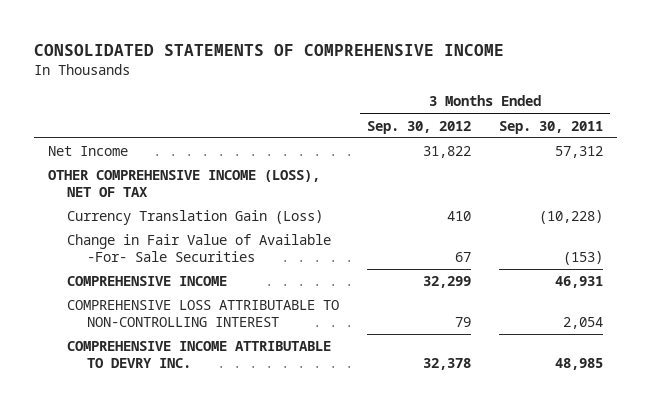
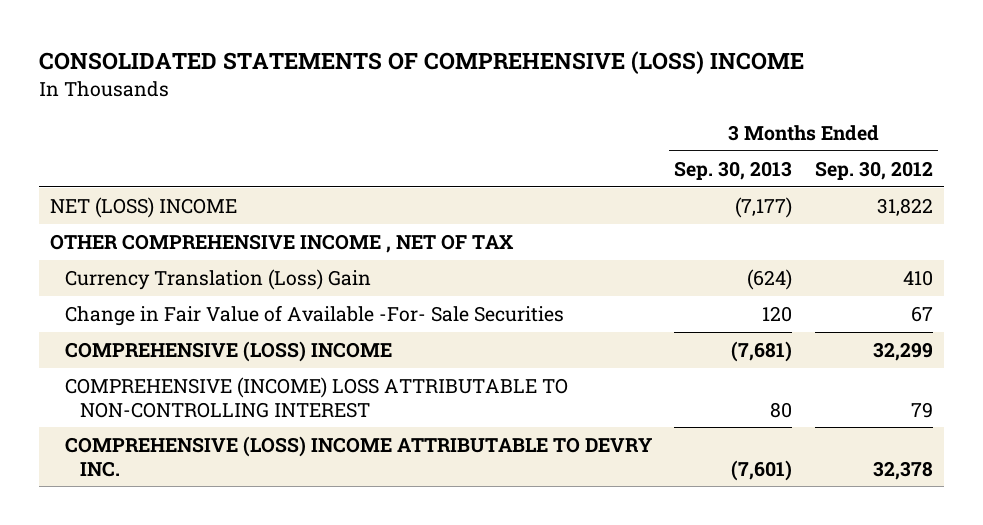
[34,43,505,56] CONSOLIDATED STATEMENTS OF COMPREHENSIVE INCOME -> [38,51,804,75] CONSOLIDATED STATEMENTS OF COMPREHENSIVE (LOSS) INCOME
[498,120,603,134] Sep. 30, 2011 -> none
none -> [674,160,793,180] Sep. 30, 2013
[48,146,129,157] Net Income -> [49,196,237,218] NET (LOSS) INCOME
[48,170,321,198] OTHER COMPREHENSIVE INCOME (LOSS), NET OF TAX -> [49,233,514,253] OTHER COMPREHENSIVE INCOME , NET OF TAX
[67,210,324,226] Currency Translation Gain (Loss) -> [65,268,372,290] Currency Translation (Loss) Gain
[67,276,228,287] COMPREHENSIVE INCOME -> [65,340,393,362] COMPREHENSIVE (LOSS) INCOME
[67,300,340,328] COMPREHENSIVE LOSS ATTRIBUTABLE TO NON-CONTROLLING INTEREST -> [65,376,569,418] COMPREHENSIVE (INCOME) LOSS ATTRIBUTABLE TO NON-CONTROLLING INTEREST
[67,341,332,369] COMPREHENSIVE INCOME ATTRIBUTABLE TO DEVRY INC. -> [65,435,653,477] COMPREHENSIVE (LOSS) INCOME ATTRIBUTABLE TO DEVRY INC.

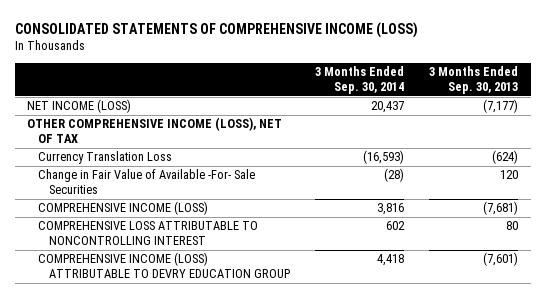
[38,51,804,75] CONSOLIDATED STATEMENTS OF COMPREHENSIVE (LOSS) INCOME -> [14,21,418,38] CONSOLIDATED STATEMENTS OF COMPREHENSIVE INCOME (LOSS)
[814,160,933,180] Sep. 30, 2012 -> none
none -> [315,66,405,95] 3 Months Ended Sep. 30, 2014
[49,196,237,218] NET (LOSS) INCOME -> [26,99,131,114] NET INCOME (LOSS)
[49,233,514,253] OTHER COMPREHENSIVE INCOME , NET OF TAX -> [26,117,282,144] OTHER COMPREHENSIVE INCOME (LOSS), NET OF TAX
[65,268,372,290] Currency Translation (Loss) Gain -> [38,151,173,165] Currency Translation Loss
[65,340,393,362] COMPREHENSIVE (LOSS) INCOME -> [38,201,209,216] COMPREHENSIVE INCOME (LOSS)
[65,376,569,418] COMPREHENSIVE (INCOME) LOSS ATTRIBUTABLE TO NON-CONTROLLING INTEREST -> [38,221,259,246] COMPREHENSIVE LOSS ATTRIBUTABLE TO NONCONTROLLING INTEREST
[65,435,653,477] COMPREHENSIVE (LOSS) INCOME ATTRIBUTABLE TO DEVRY INC. -> [38,252,291,279] COMPREHENSIVE INCOME (LOSS) ATTRIBUTABLE TO DEVRY EDUCATION GROUP

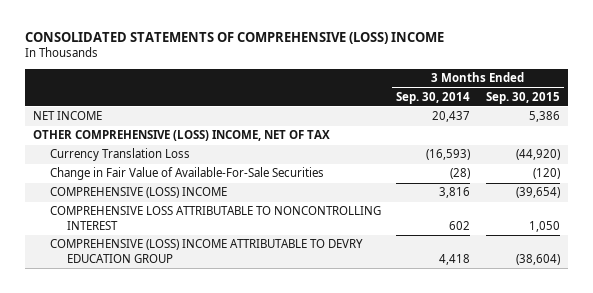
[14,21,418,38] CONSOLIDATED STATEMENTS OF COMPREHENSIVE INCOME (LOSS) -> [24,32,444,45] CONSOLIDATED STATEMENTS OF COMPREHENSIVE (LOSS) INCOME
[429,66,519,95] 3 Months Ended Sep. 30, 2013 -> none
none -> [486,91,561,104] Sep. 30, 2015
[26,99,131,114] NET INCOME (LOSS) -> [32,111,102,121] NET INCOME
[26,117,282,144] OTHER COMPREHENSIVE INCOME (LOSS), NET OF TAX -> [32,130,330,142] OTHER COMPREHENSIVE (LOSS) INCOME, NET OF TAX
[38,169,256,195] Change in Fair Value of Available -For- Sale Securities -> [49,167,324,181] Change in Fair Value of Available-For-Sale Securities
[38,201,209,216] COMPREHENSIVE INCOME (LOSS) -> [49,187,227,199] COMPREHENSIVE (LOSS) INCOME
[38,252,291,279] COMPREHENSIVE INCOME (LOSS) ATTRIBUTABLE TO DEVRY EDUCATION GROUP -> [49,239,363,263] COMPREHENSIVE (LOSS) INCOME ATTRIBUTABLE TO DEVRY EDUCATION GROUP

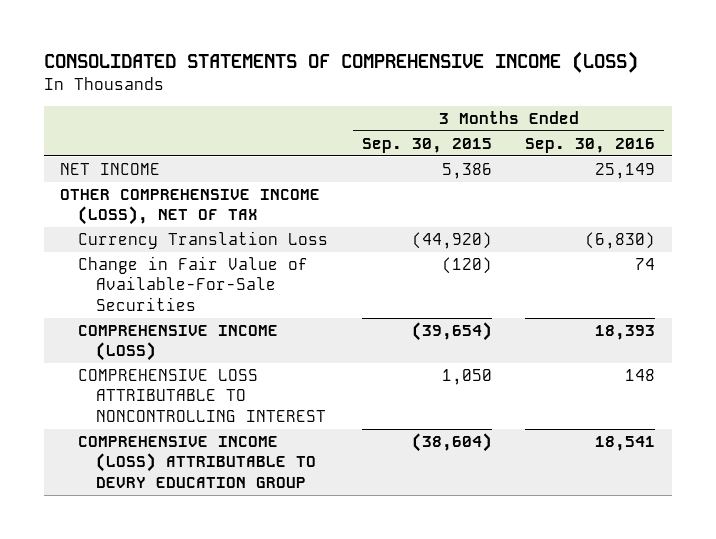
[24,32,444,45] CONSOLIDATED STATEMENTS OF COMPREHENSIVE (LOSS) INCOME -> [43,51,638,74] CONSOLIDATED STATEMENTS OF COMPREHENSIVE INCOME (LOSS)
[396,91,471,104] Sep. 30, 2014 -> none
none -> [525,137,656,153] Sep. 30, 2016
[32,130,330,142] OTHER COMPREHENSIVE (LOSS) INCOME, NET OF TAX -> [60,189,321,226] OTHER COMPREHENSIVE INCOME (LOSS), NET OF TAX
[49,187,227,199] COMPREHENSIVE (LOSS) INCOME -> [78,325,279,362] COMPREHENSIVE INCOME (LOSS)
[49,239,363,263] COMPREHENSIVE (LOSS) INCOME ATTRIBUTABLE TO DEVRY EDUCATION GROUP -> [78,436,316,488] COMPREHENSIVE INCOME (LOSS) ATTRIBUTABLE TO DEVRY EDUCATION GROUP

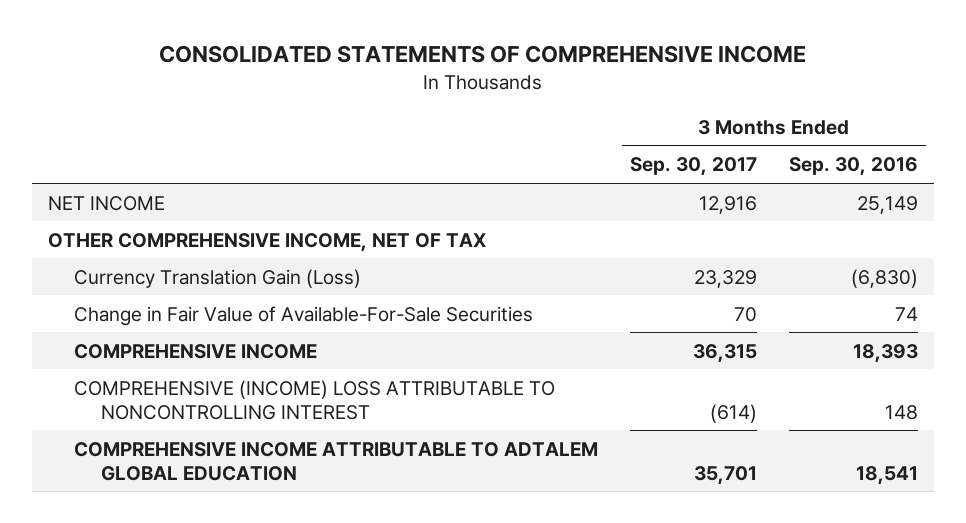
[43,51,638,74] CONSOLIDATED STATEMENTS OF COMPREHENSIVE INCOME (LOSS) -> [159,45,807,64] CONSOLIDATED STATEMENTS OF COMPREHENSIVE INCOME
[361,137,492,153] Sep. 30, 2015 -> none
none -> [630,157,758,177] Sep. 30, 2017
[60,189,321,226] OTHER COMPREHENSIVE INCOME (LOSS), NET OF TAX -> [47,232,486,252] OTHER COMPREHENSIVE INCOME, NET OF TAX
[78,231,329,250] Currency Translation Loss -> [74,268,362,288] Currency Translation Gain (Loss)
[78,325,279,362] COMPREHENSIVE INCOME (LOSS) -> [74,343,318,359] COMPREHENSIVE INCOME
[78,369,326,422] COMPREHENSIVE LOSS ATTRIBUTABLE TO NONCONTROLLING INTEREST -> [74,379,556,420] COMPREHENSIVE (INCOME) LOSS ATTRIBUTABLE TO NONCONTROLLING INTEREST
[78,436,316,488] COMPREHENSIVE INCOME (LOSS) ATTRIBUTABLE TO DEVRY EDUCATION GROUP -> [74,441,599,481] COMPREHENSIVE INCOME ATTRIBUTABLE TO ADTALEM GLOBAL EDUCATION

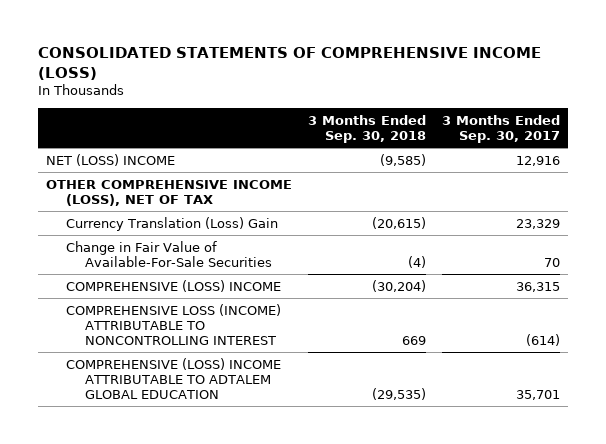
[159,45,807,64] CONSOLIDATED STATEMENTS OF COMPREHENSIVE INCOME -> [38,47,542,80] CONSOLIDATED STATEMENTS OF COMPREHENSIVE INCOME (LOSS)
[789,157,919,177] Sep. 30, 2016 -> none
none -> [308,114,427,143] 3 Months Ended Sep. 30, 2018
[47,195,165,211] NET INCOME -> [46,153,176,166] NET (LOSS) INCOME
[47,232,486,252] OTHER COMPREHENSIVE INCOME, NET OF TAX -> [46,179,293,206] OTHER COMPREHENSIVE INCOME (LOSS), NET OF TAX
[74,268,362,288] Currency Translation Gain (Loss) -> [65,216,278,231] Currency Translation (Loss) Gain
[74,343,318,359] COMPREHENSIVE INCOME -> [65,279,281,292] COMPREHENSIVE (LOSS) INCOME
[74,379,556,420] COMPREHENSIVE (INCOME) LOSS ATTRIBUTABLE TO NONCONTROLLING INTEREST -> [65,303,281,345] COMPREHENSIVE LOSS (INCOME) ATTRIBUTABLE TO NONCONTROLLING INTEREST
[74,441,599,481] COMPREHENSIVE INCOME ATTRIBUTABLE TO ADTALEM GLOBAL EDUCATION -> [65,357,281,399] COMPREHENSIVE (LOSS) INCOME ATTRIBUTABLE TO ADTALEM GLOBAL EDUCATION

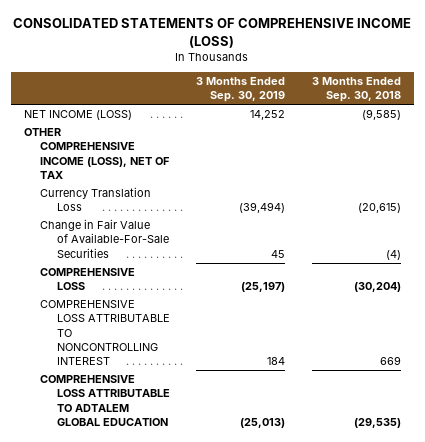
[441,114,560,143] 3 Months Ended Sep. 30, 2017 -> none
none -> [196,76,286,103] 3 Months Ended Sep. 30, 2019
[46,153,176,166] NET (LOSS) INCOME -> [23,110,132,121] NET INCOME (LOSS)
[65,216,278,231] Currency Translation (Loss) Gain -> [40,187,152,212] Currency Translation Loss
[65,279,281,292] COMPREHENSIVE (LOSS) INCOME -> [40,268,136,291] COMPREHENSIVE LOSS
[65,303,281,345] COMPREHENSIVE LOSS (INCOME) ATTRIBUTABLE TO NONCONTROLLING INTEREST -> [40,300,170,366] COMPREHENSIVE LOSS ATTRIBUTABLE TO NONCONTROLLING INTEREST
[65,357,281,399] COMPREHENSIVE (LOSS) INCOME ATTRIBUTABLE TO ADTALEM GLOBAL EDUCATION -> [40,375,170,427] COMPREHENSIVE LOSS ATTRIBUTABLE TO ADTALEM GLOBAL EDUCATION

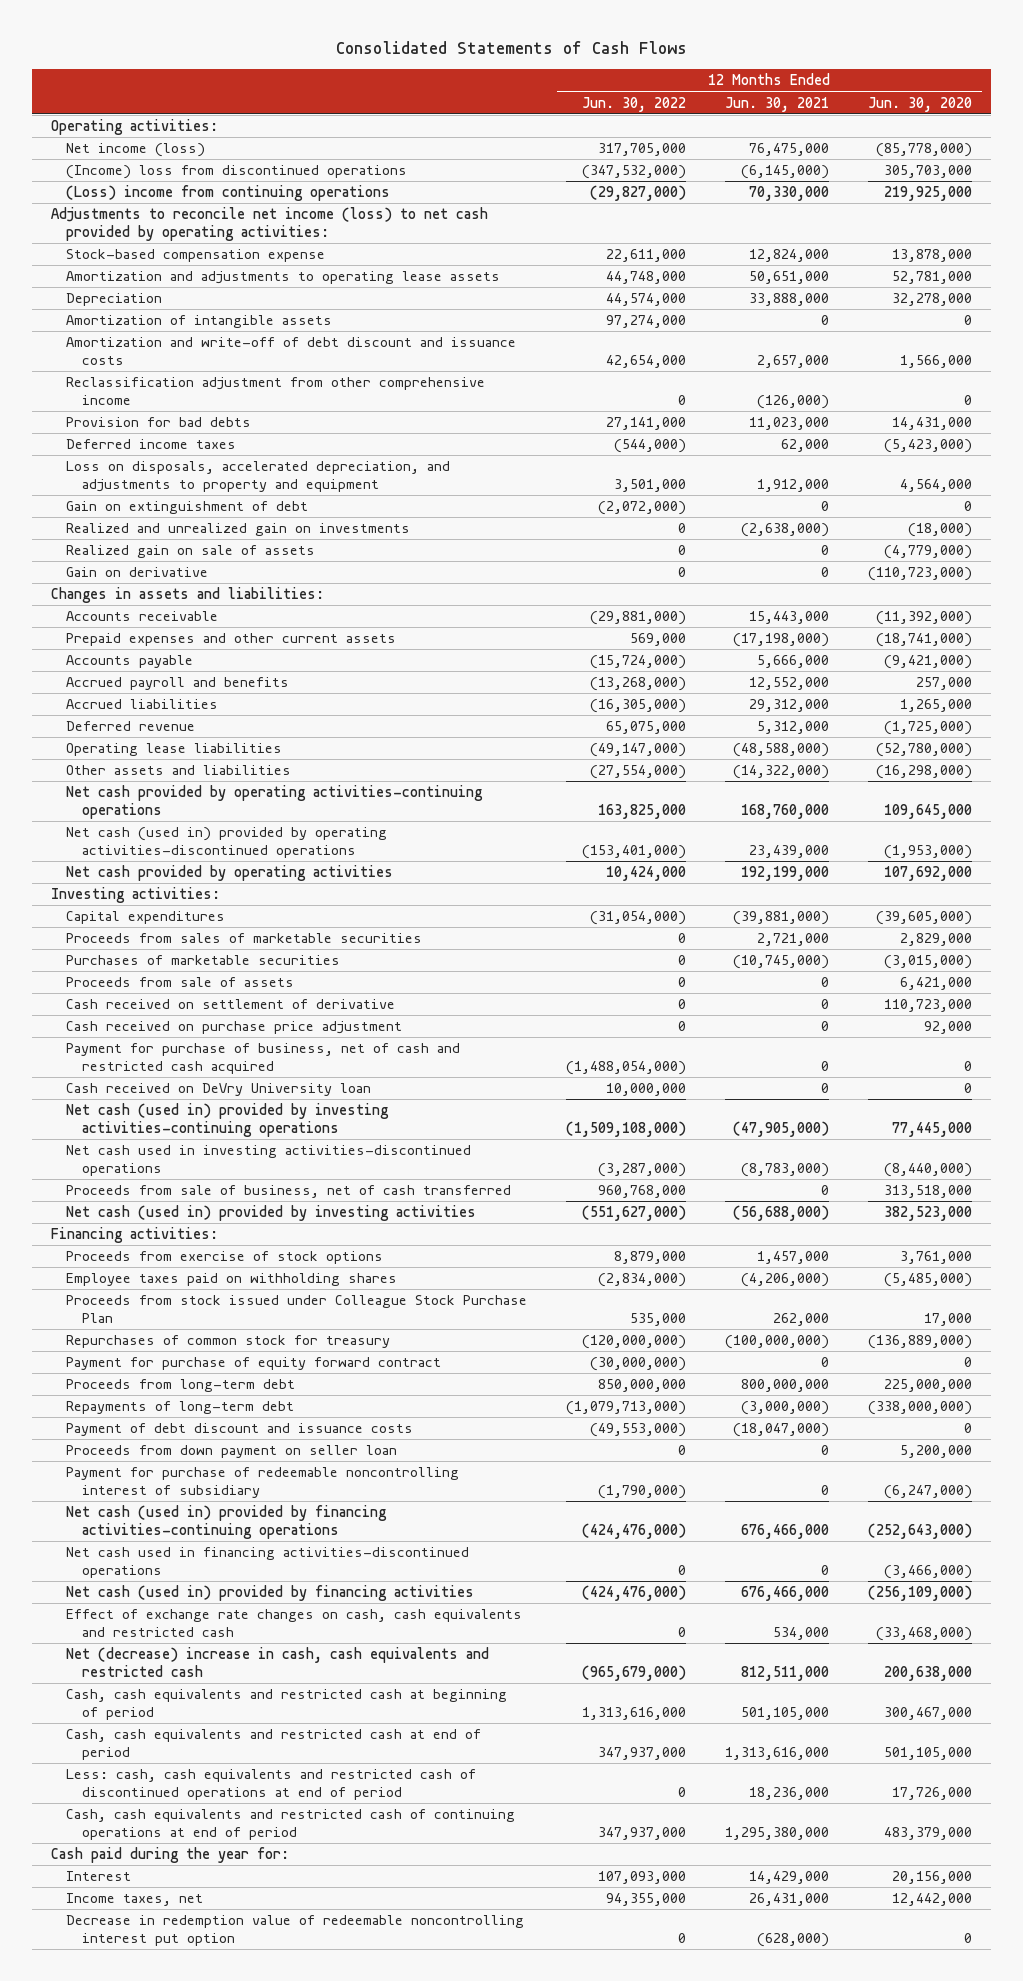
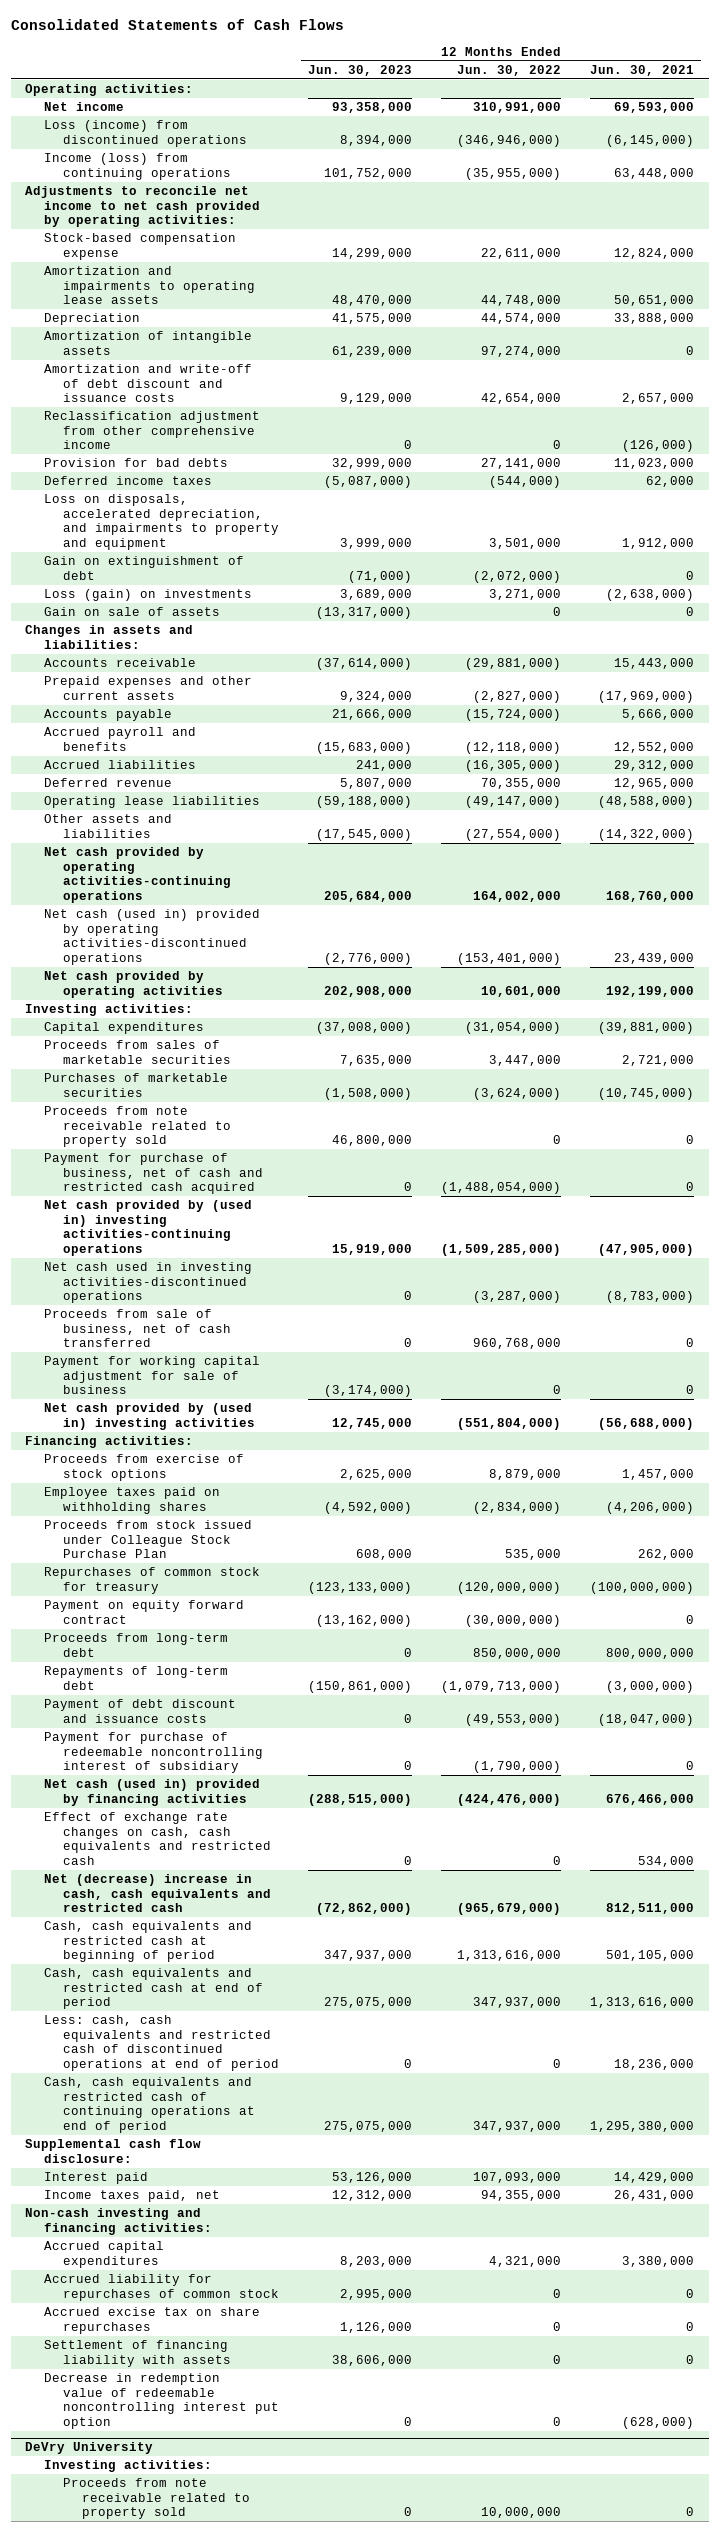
[867,96,972,112] Jun. 30, 2020 -> none
none -> [308,64,413,76] Jun. 30, 2023
[66,143,206,158] Net income (loss) -> [44,102,125,112] Net income
[598,143,687,157] 317,705,000 -> [473,102,562,114] 310,991,000
[749,143,830,157] 76,475,000 -> [614,102,695,114] 69,593,000
[66,165,408,180] (Income) loss from discontinued operations -> [44,120,248,147] Loss (income) from discontinued operations
[582,165,687,180] (347,532,000) -> [457,134,562,147] (346,946,000)
[66,185,391,202] (Loss) income from continuing operations -> [44,153,232,180] Income (loss) from continuing operations
[590,185,687,202] (29,827,000) -> [465,167,562,180] (35,955,000)
[749,186,830,202] 70,330,000 -> [614,167,695,179] 63,448,000
[51,207,489,241] Adjustments to reconcile net income (loss) to net cash provided by operating activities: -> [25,186,261,228] Adjustments to reconcile net income to net cash provided by operating activities:
[66,271,501,285] Amortization and adjustments to operating lease assets -> [44,266,256,305] Amortization and impairments to operating lease assets
[66,461,451,492] Loss on disposals, accelerated depreciation, and adjustments to property and equipment -> [44,494,280,550] Loss on disposals, accelerated depreciation, and impairments to property and equipment
[66,567,209,578] Gain on derivative -> none
[66,523,411,537] Realized and unrealized gain on investments -> [44,589,253,602] Loss (gain) on investments
[678,523,687,534] 0 -> [489,589,562,601] 3,271,000
[66,545,316,559] Realized gain on sale of assets -> [44,607,221,617] Gain on sale of assets
[630,633,687,647] 569,000 -> [473,690,562,703] (2,827,000)
[733,633,830,648] (17,198,000) -> [598,690,695,703] (17,969,000)
[590,677,687,692] (13,268,000) -> [465,741,562,754] (12,118,000)
[606,721,687,735] 65,075,000 -> [481,778,562,790] 70,355,000
[757,721,830,735] 5,312,000 -> [614,778,695,790] 12,965,000
[598,803,687,819] 163,825,000 -> [473,890,562,902] 164,002,000
[606,866,687,882] 10,424,000 -> [481,985,562,997] 10,601,000
[66,977,295,988] Proceeds from sale of assets -> none
[66,999,396,1010] Cash received on settlement of derivative -> none
[66,1021,403,1035] Cash received on purchase price adjustment -> none
[678,933,687,944] 0 -> [489,1054,562,1066] 3,447,000
[678,955,687,966] 0 -> [473,1087,562,1100] (3,624,000)
none -> [44,1106,232,1148] Proceeds from note receivable related to property sold
[66,1083,372,1097] Cash received on DeVry University loan -> none
[66,1103,390,1137] Net cash (used in) provided by investing activities-continuing operations -> [44,1200,253,1256] Net cash provided by (used in) investing activities-continuing operations
[566,1120,687,1137] (1,509,108,000) -> [441,1243,562,1256] (1,509,285,000)
none -> [44,1356,261,1395] Payment for working capital adjustment for sale of business
[66,1205,477,1222] Net cash (used in) provided by investing activities -> [44,1403,256,1430] Net cash provided by (used in) investing activities
[582,1205,687,1222] (551,627,000) -> [457,1417,562,1430] (551,804,000)
[66,1357,442,1371] Payment for purchase of equity forward contract -> [44,1600,245,1624] Payment on equity forward contract
[66,1445,398,1459] Proceeds from down payment on seller loan -> none
[66,1505,388,1539] Net cash (used in) provided by financing activities-continuing operations -> none
[66,1547,470,1578] Net cash used in financing activities-discontinued operations -> none
[51,1847,290,1864] Cash paid during the year for: -> none
none -> [25,2139,202,2163] Supplemental cash flow disclosure:
[66,1871,132,1882] Interest -> [44,2172,149,2185] Interest paid
[66,1893,204,1907] Income taxes, net -> [44,2190,221,2203] Income taxes paid, net
none -> [25,2208,213,2235] Non-cash investing and financing activities:
none -> [44,2241,165,2268] Accrued capital expenditures
none -> [44,2274,280,2301] Accrued liability for repurchases of common stock
none -> [44,2307,261,2334] Accrued excise tax on share repurchases
none -> [44,2340,232,2367] Settlement of financing liability with assets
none -> [25,2442,154,2455] DeVry University
none -> [44,2460,213,2473] Investing activities:
none -> [63,2478,250,2520] Proceeds from note receivable related to property sold

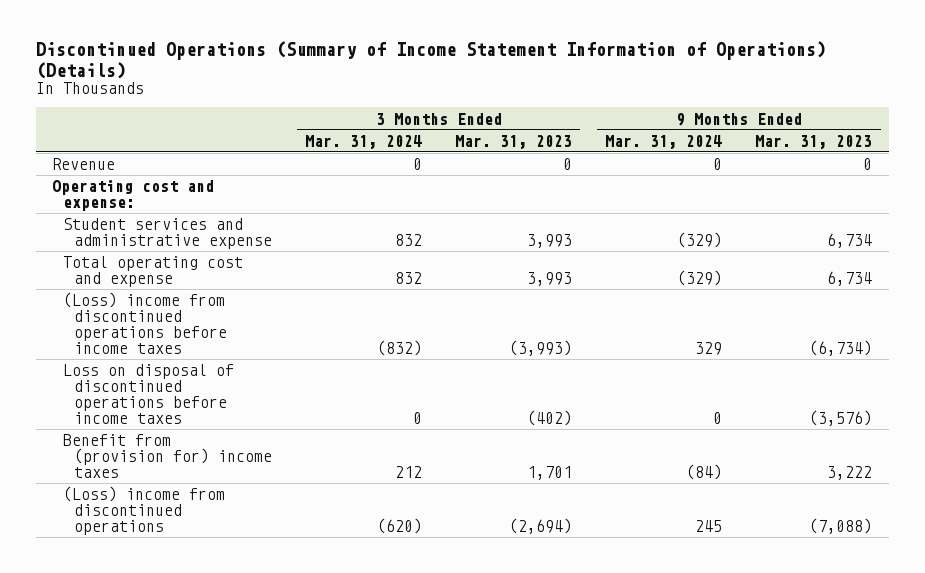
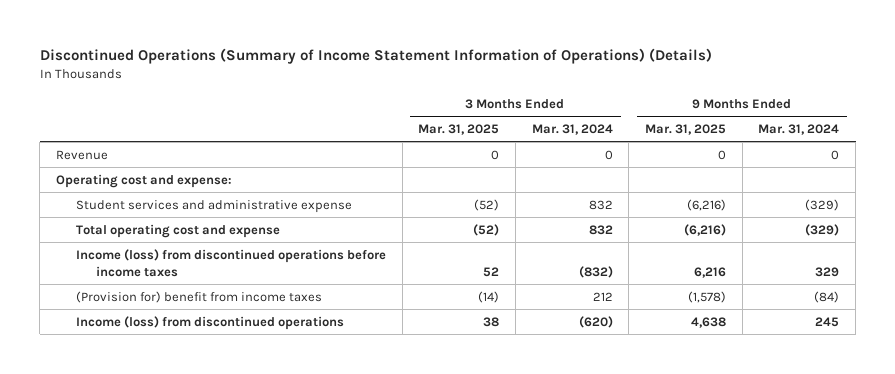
[455,134,573,149] Mar. 31, 2023 -> none
[755,134,873,149] Mar. 31, 2023 -> none
none -> [418,123,500,135] Mar. 31, 2025
none -> [645,123,727,135] Mar. 31, 2025
[63,364,235,425] Loss on disposal of discontinued operations before income taxes -> none
[63,292,228,355] (Loss) income from discontinued operations before income taxes -> [75,248,386,277] Income (loss) from discontinued operations before income taxes
[63,434,273,479] Benefit from (provision for) income taxes -> [75,290,322,303] (Provision for) benefit from income taxes
[63,486,226,536] (Loss) income from discontinued operations -> [75,315,344,330] Income (loss) from discontinued operations

